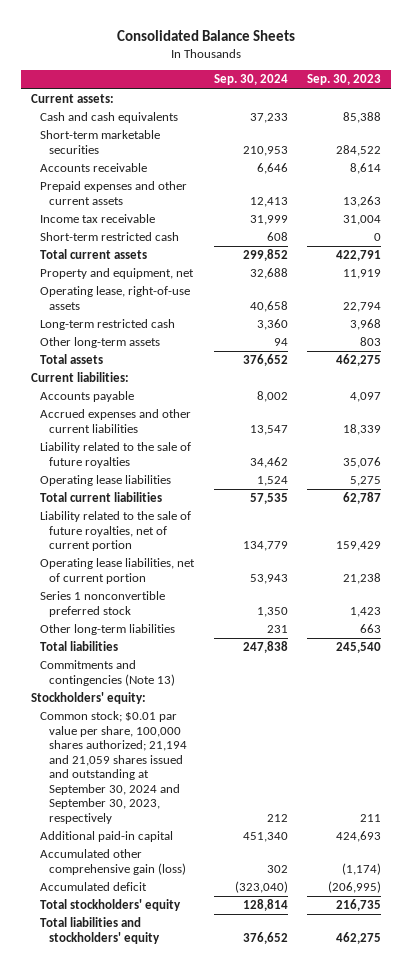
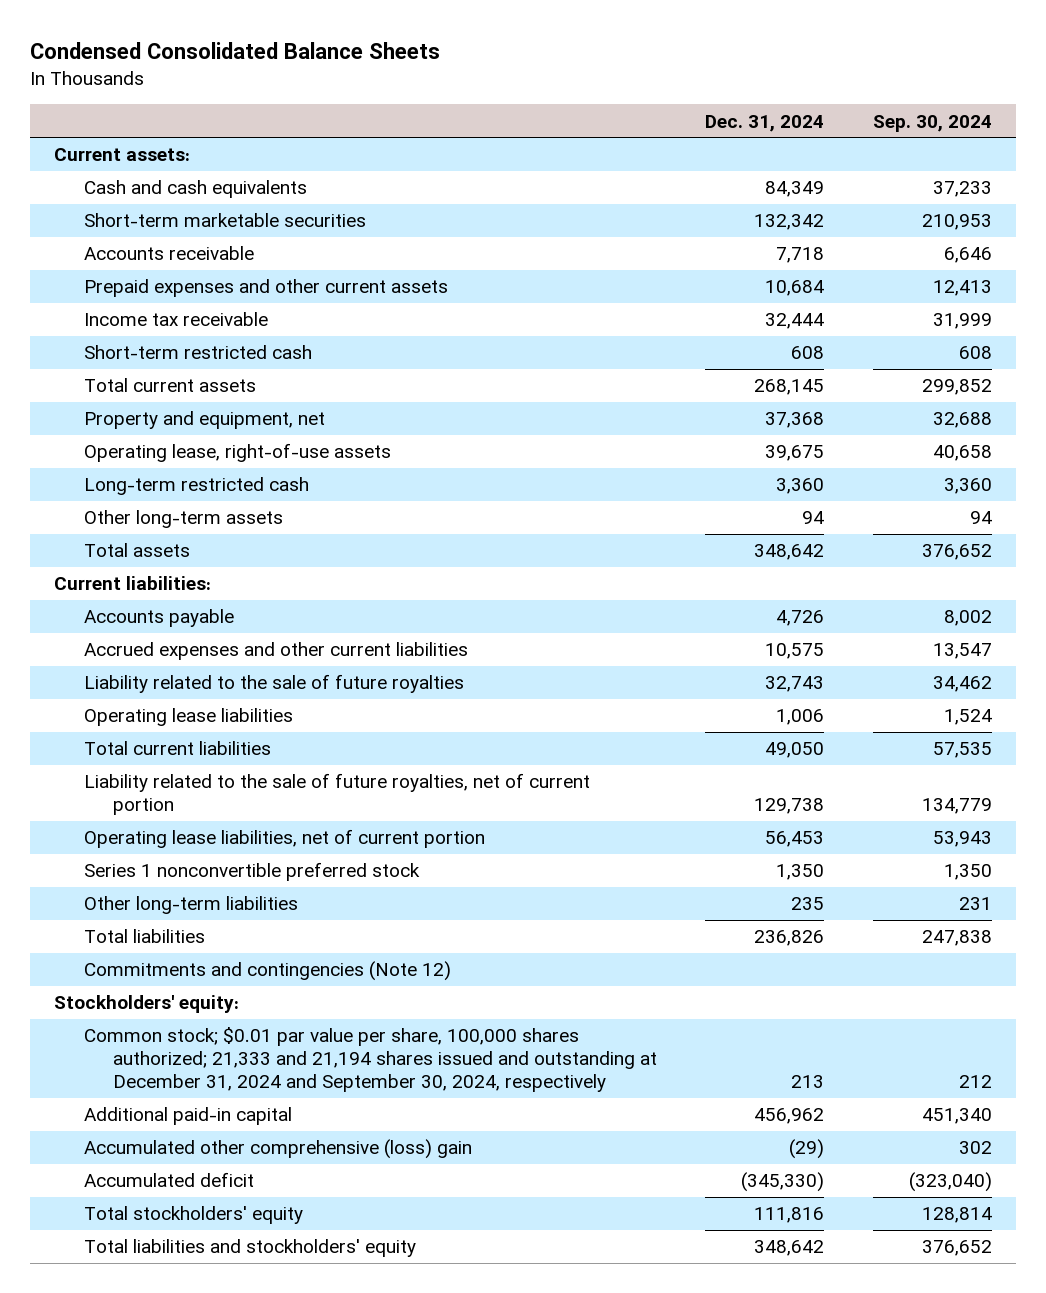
[117,29,296,41] Consolidated Balance Sheets -> [29,42,440,60] Condensed Consolidated Balance Sheets
[307,74,382,86] Sep. 30, 2023 -> none
none -> [705,114,825,132] Dec. 31, 2024
[40,660,176,686] Commitments and contingencies (Note 13) -> [83,961,451,982] Commitments and contingencies (Note 12)
[40,711,188,824] Common stock; $0.01 par value per share, 100,000 shares authorized; 21,194 and 21,059 shares issued and outstanding at September 30, 2024 and September 30, 2023, respectively -> [83,1027,658,1092] Common stock; $0.01 par value per share, 100,000 shares authorized; 21,333 and 21,194 shares issued and outstanding at December 31, 2024 and September 30, 2024, respectively
[40,849,187,875] Accumulated other comprehensive gain (loss) -> [83,1139,472,1160] Accumulated other comprehensive (loss) gain

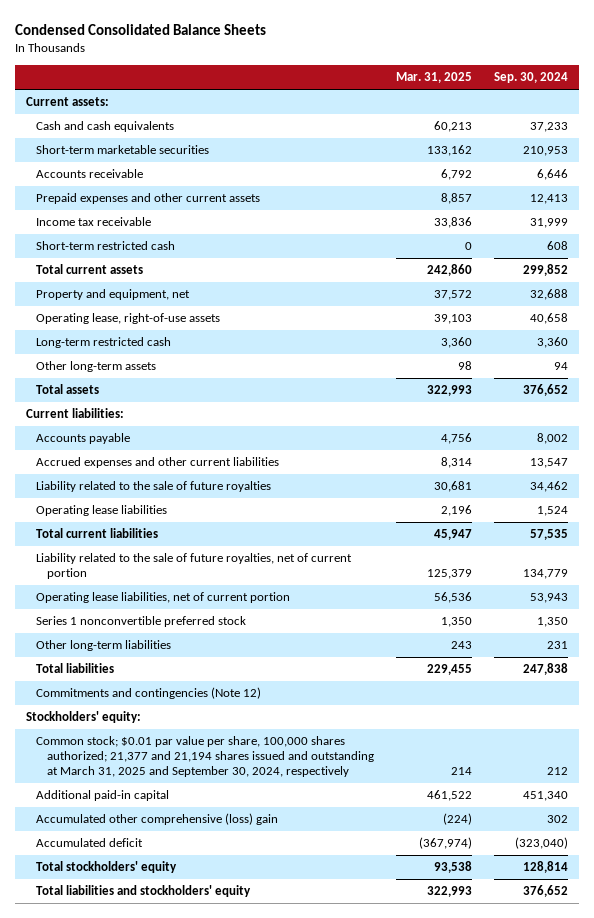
[705,114,825,132] Dec. 31, 2024 -> none
none -> [395,71,472,83] Mar. 31, 2025
[83,1027,658,1092] Common stock; $0.01 par value per share, 100,000 shares authorized; 21,333 and 21,194 shares issued and outstanding at December 31, 2024 and September 30, 2024, respectively -> [36,736,374,778] Common stock; $0.01 par value per share, 100,000 shares authorized; 21,377 and 21,194 shares issued and outstanding at March 31, 2025 and September 30, 2024, respectively

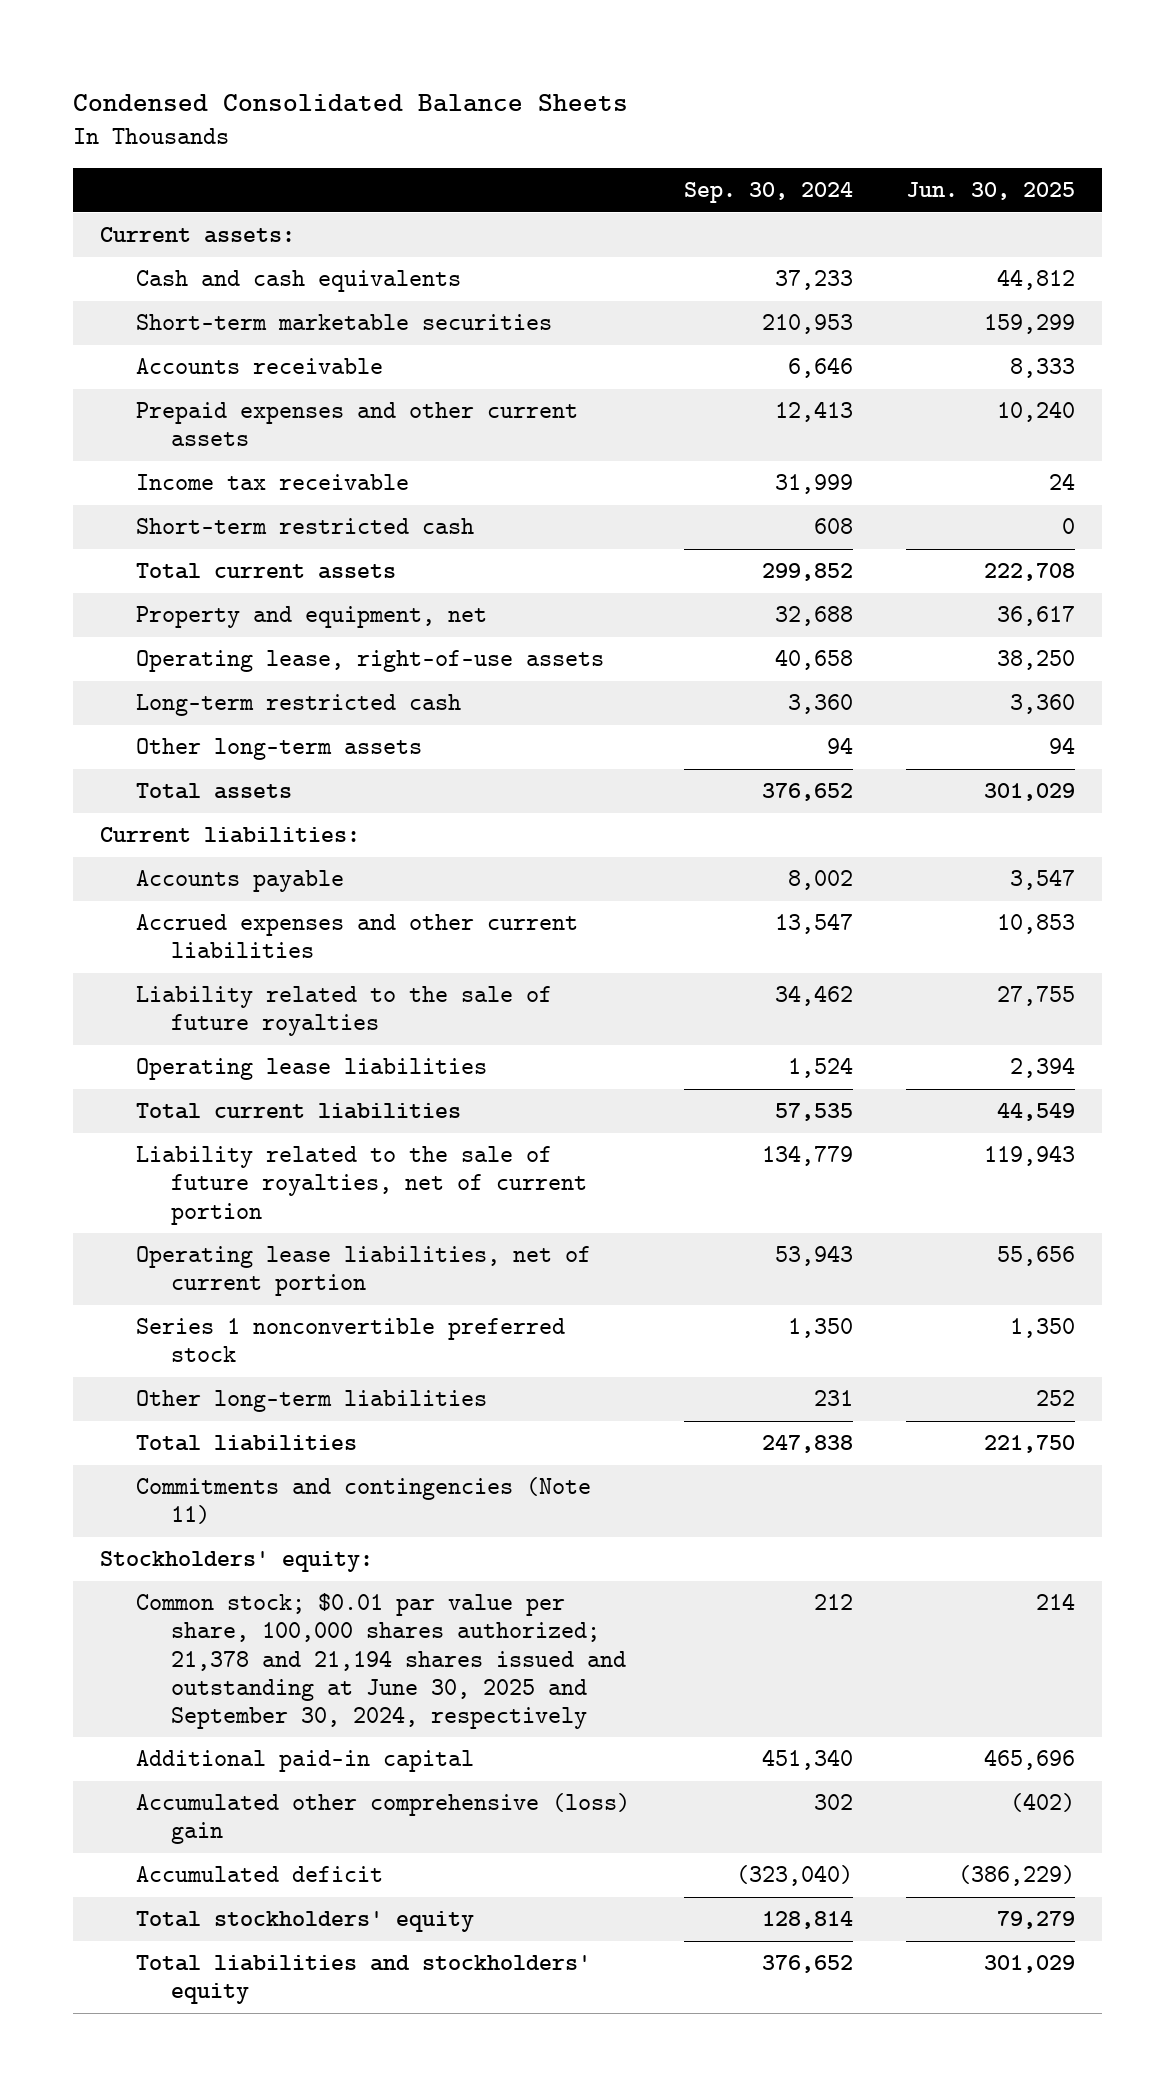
[395,71,472,83] Mar. 31, 2025 -> none
none -> [906,182,1076,201] Jun. 30, 2025
[36,687,262,700] Commitments and contingencies (Note 12) -> [135,1477,591,1525] Commitments and contingencies (Note 11)
[36,736,374,778] Common stock; $0.01 par value per share, 100,000 shares authorized; 21,377 and 21,194 shares issued and outstanding at March 31, 2025 and September 30, 2024, respectively -> [135,1593,627,1729] Common stock; $0.01 par value per share, 100,000 shares authorized; 21,378 and 21,194 shares issued and outstanding at June 30, 2025 and September 30, 2024, respectively

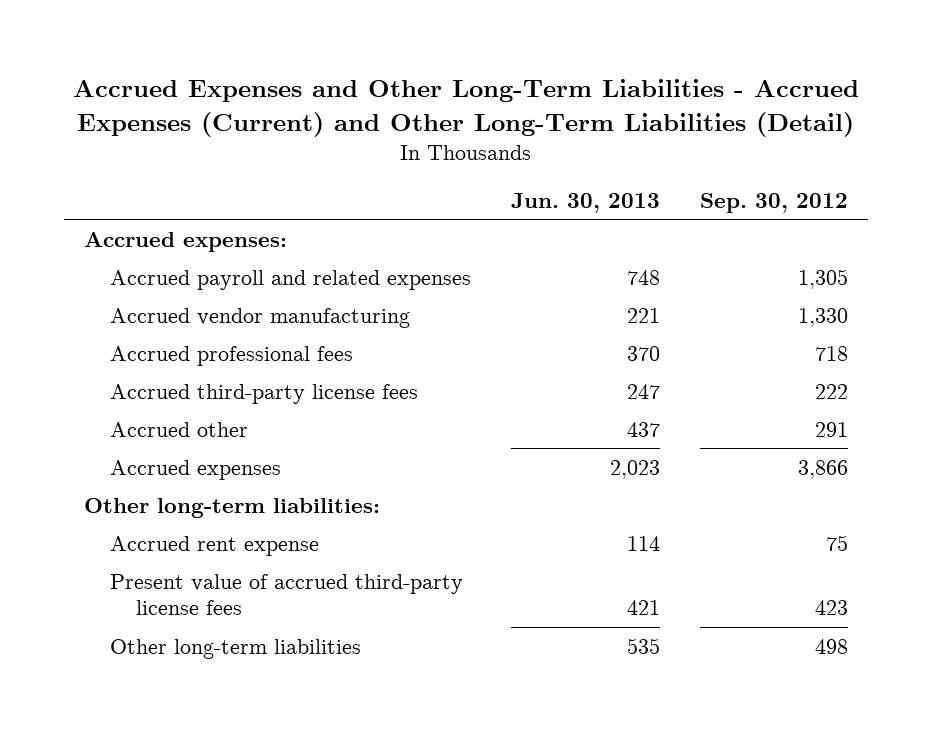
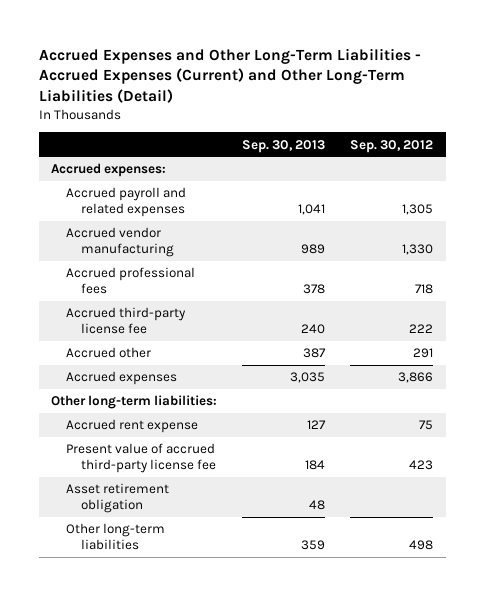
[511,192,661,213] Jun. 30, 2013 -> none
none -> [242,139,326,153] Sep. 30, 2013
[109,383,418,404] Accrued third-party license fees -> [65,307,186,335] Accrued third-party license fee
[109,573,463,616] Present value of accrued third-party license fees -> [65,443,216,474] Present value of accrued third-party license fee
none -> [65,483,169,514] Asset retirement obligation

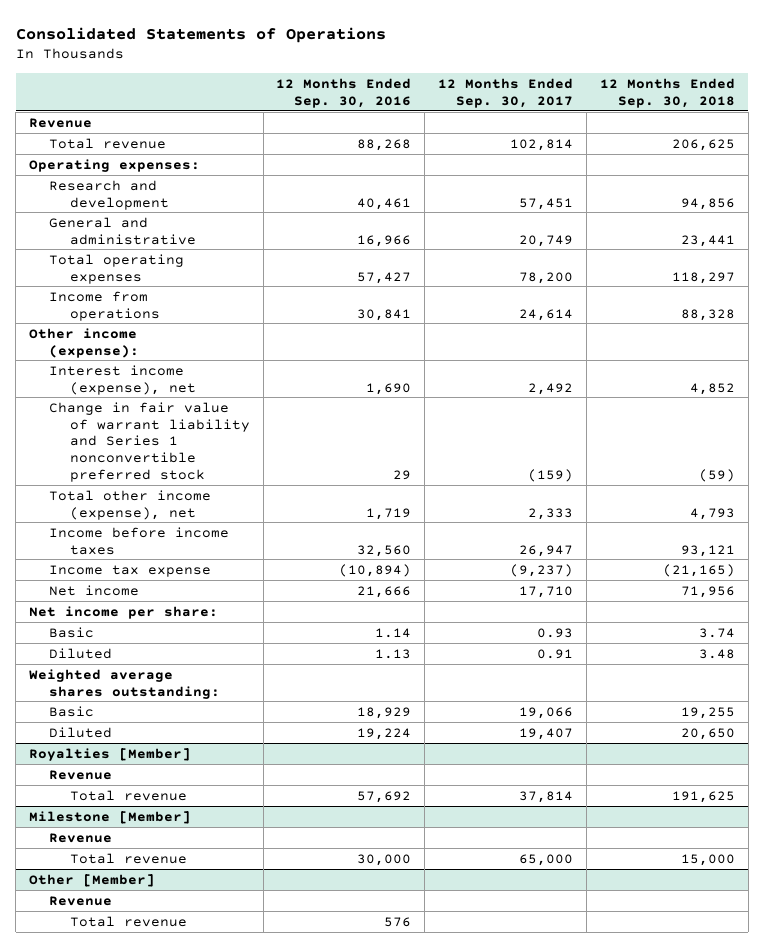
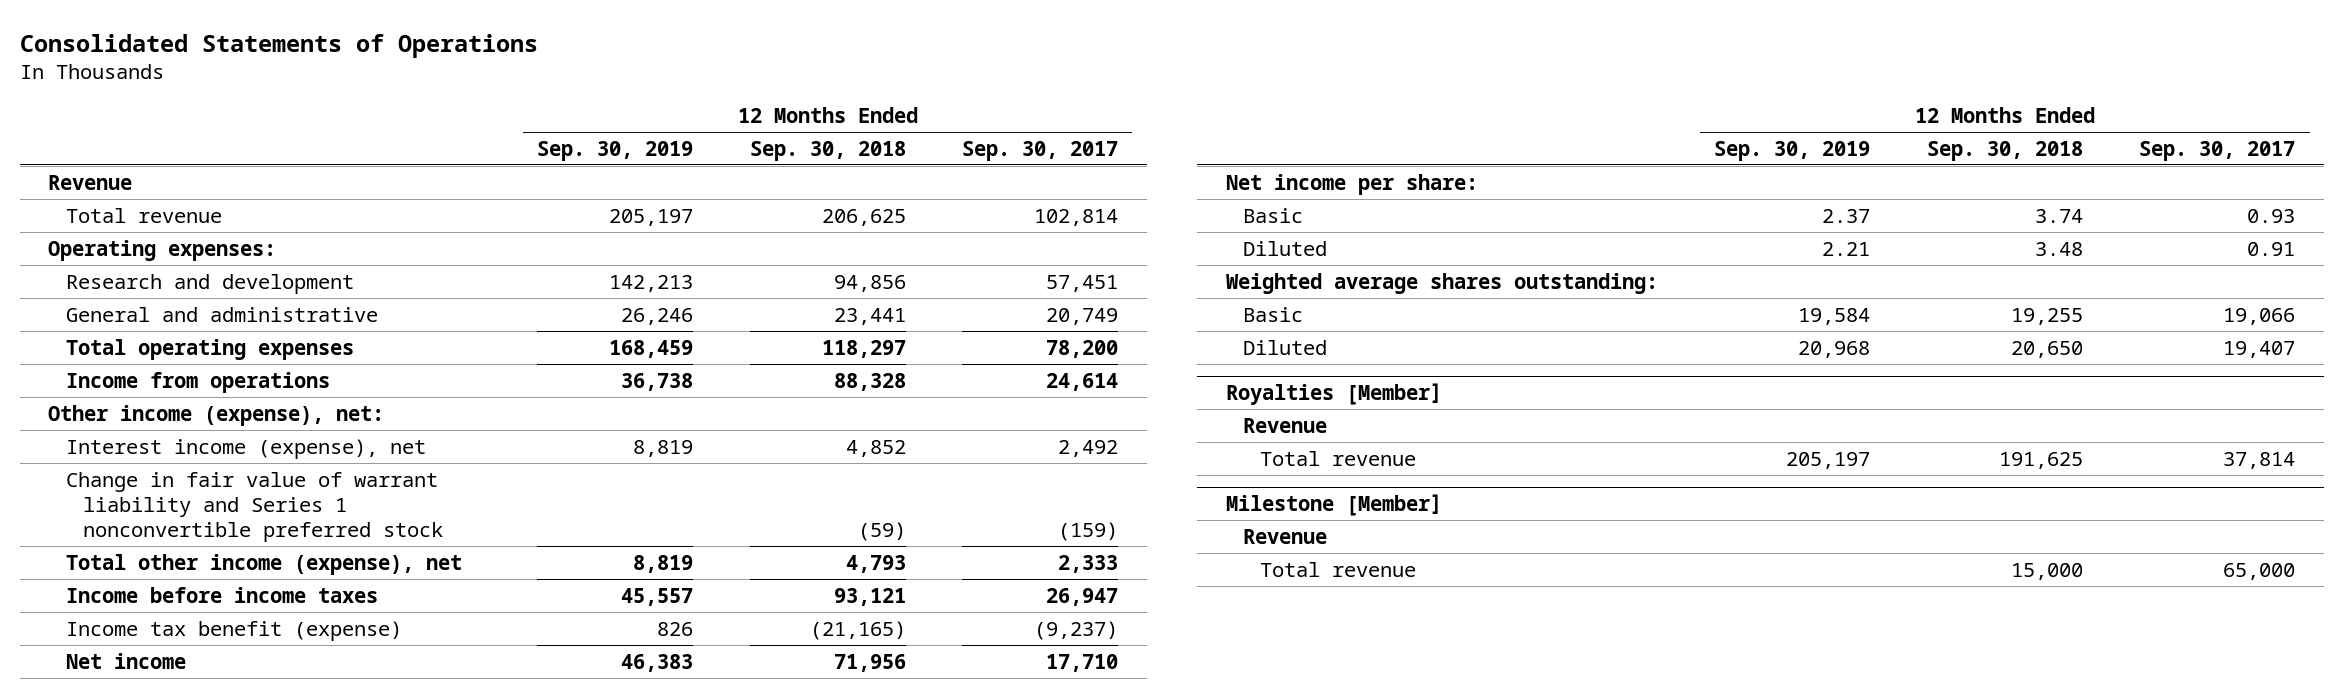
[276,77,412,108] 12 Months Ended Sep. 30, 2016 -> none
none -> [537,140,694,161] Sep. 30, 2019
[29,327,140,358] Other income (expense): -> [48,404,385,426] Other income (expense), net:
[49,564,212,577] Income tax expense -> [65,620,402,641] Income tax benefit (expense)
[29,873,156,887] Other [Member] -> none
[49,895,113,906] Revenue -> none
[69,915,187,927] Total revenue -> none

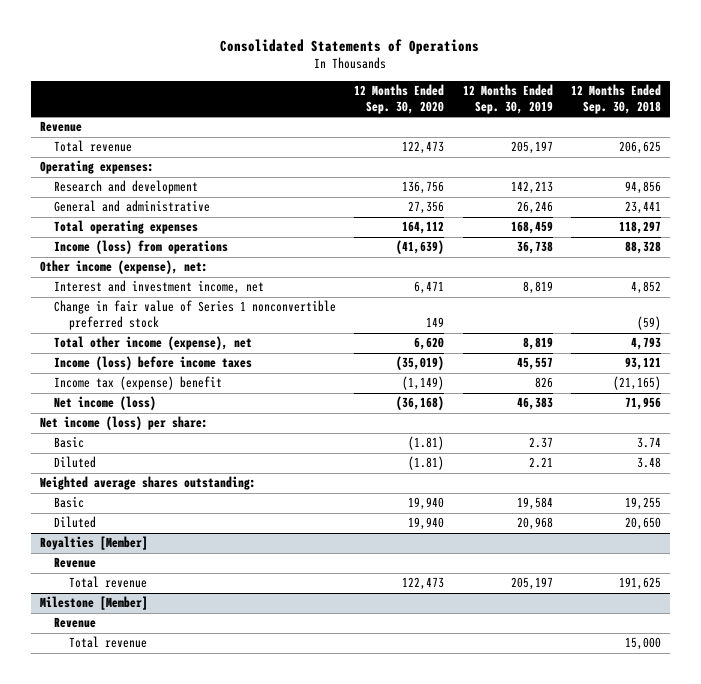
[962,140,1119,161] Sep. 30, 2017 -> none
none -> [354,84,445,114] 12 Months Ended Sep. 30, 2020
[65,371,330,393] Income from operations -> [54,240,229,255] Income (loss) from operations
[65,438,426,459] Interest income (expense), net -> [54,280,265,295] Interest and investment income, net
[65,471,443,543] Change in fair value of warrant liability and Series 1 nonconvertible preferred stock -> [54,300,337,331] Change in fair value of Series 1 nonconvertible preferred stock
[65,586,378,603] Income before income taxes -> [54,356,253,371] Income (loss) before income taxes
[65,620,402,641] Income tax benefit (expense) -> [54,376,223,391] Income tax (expense) benefit
[65,652,186,669] Net income -> [54,396,157,411] Net income (loss)
[1225,173,1478,195] Net income per share: -> [39,416,208,431] Net income (loss) per share:

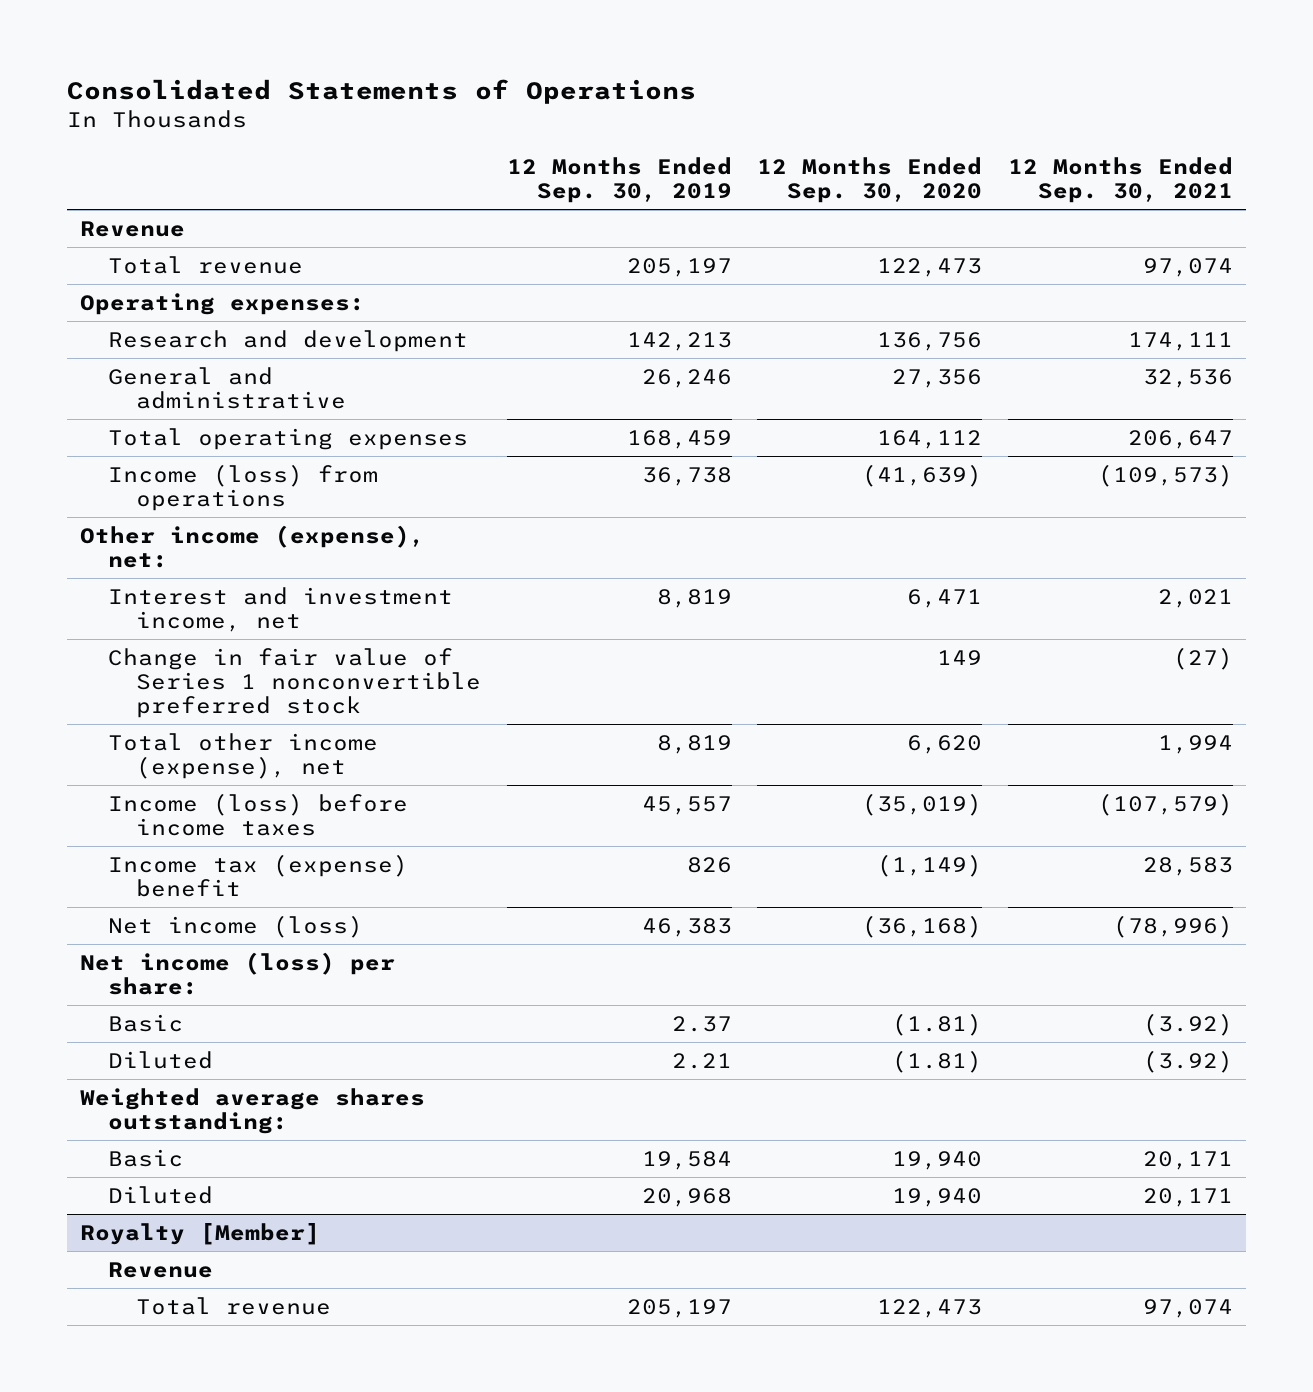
[570,84,661,114] 12 Months Ended Sep. 30, 2018 -> none
none -> [1007,156,1233,204] 12 Months Ended Sep. 30, 2021
[39,536,148,551] Royalties [Member] -> [79,1222,320,1245] Royalty [Member]
[39,596,148,611] Milestone [Member] -> none
[54,617,97,629] Revenue -> none
[68,636,147,649] Total revenue -> none

